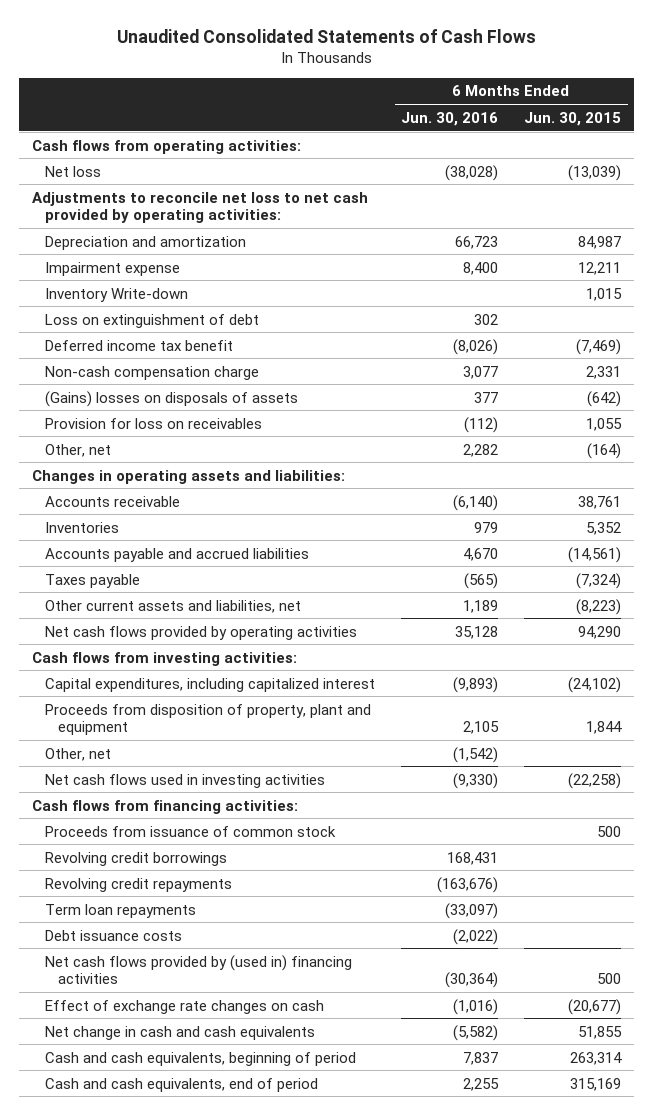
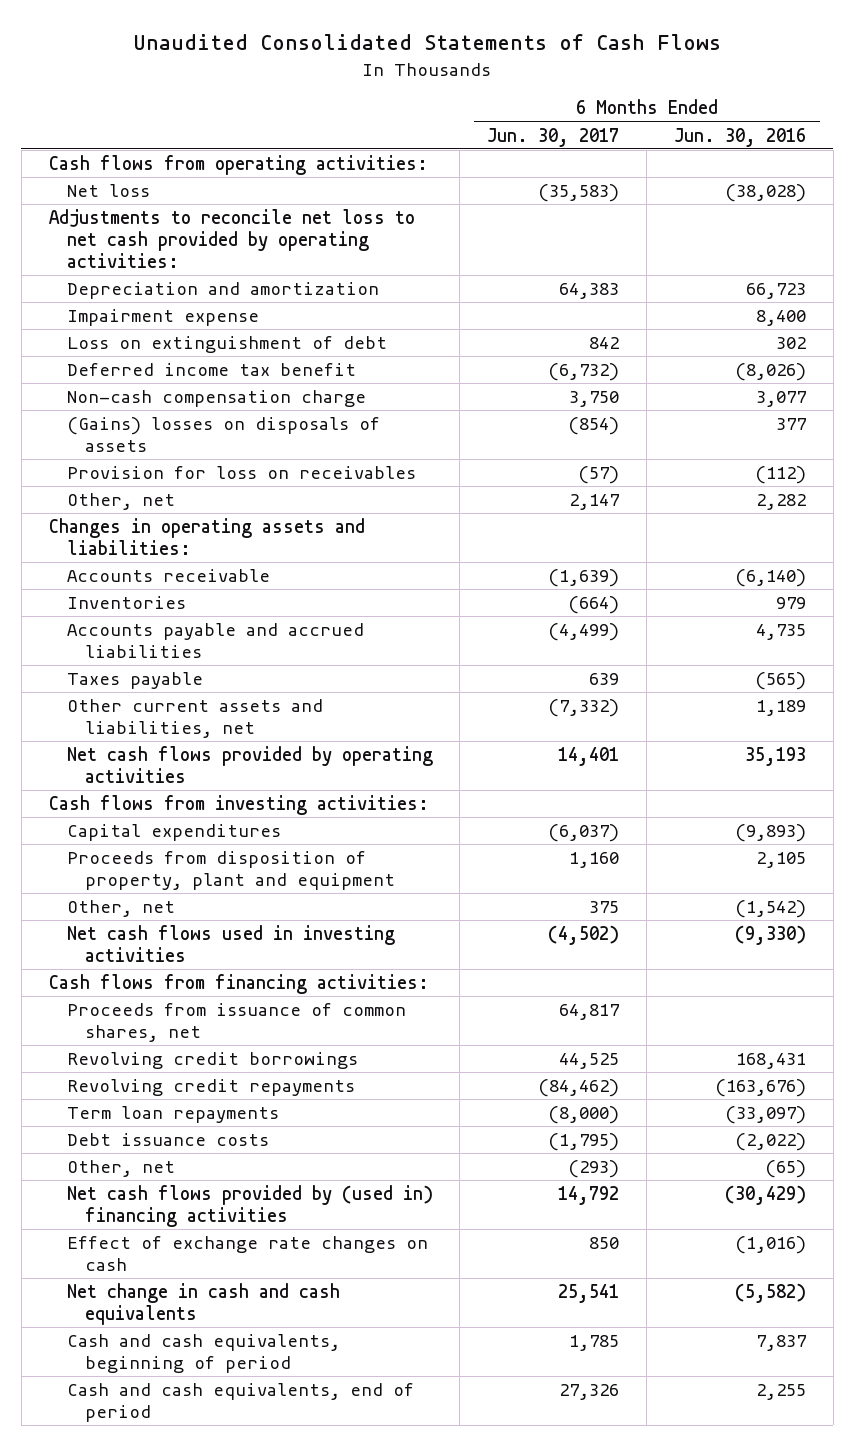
[524,111,622,126] Jun. 30, 2015 -> none
none -> [487,127,620,147] Jun. 30, 2017
[45,287,189,302] Inventory Write-down -> none
[463,547,499,561] 4,670 -> [755,623,806,640] 4,735
[455,625,499,639] 35,128 -> [744,746,806,766] 35,193
[45,677,376,692] Capital expenditures, including capitalized interest -> [66,823,281,841] Capital expenditures
[45,825,337,837] Proceeds from issuance of common stock -> [66,1002,406,1042] Proceeds from issuance of common shares, net
none -> [66,1159,175,1177] Other, net
[445,972,499,989] (30,364) -> [724,1184,806,1205] (30,429)

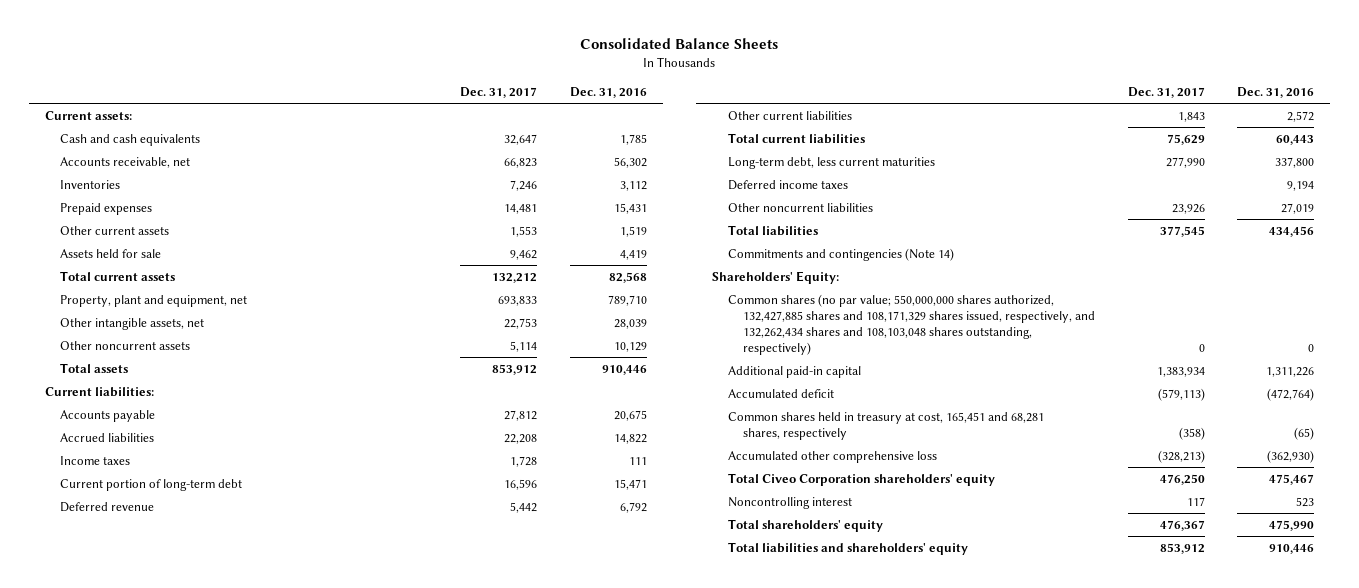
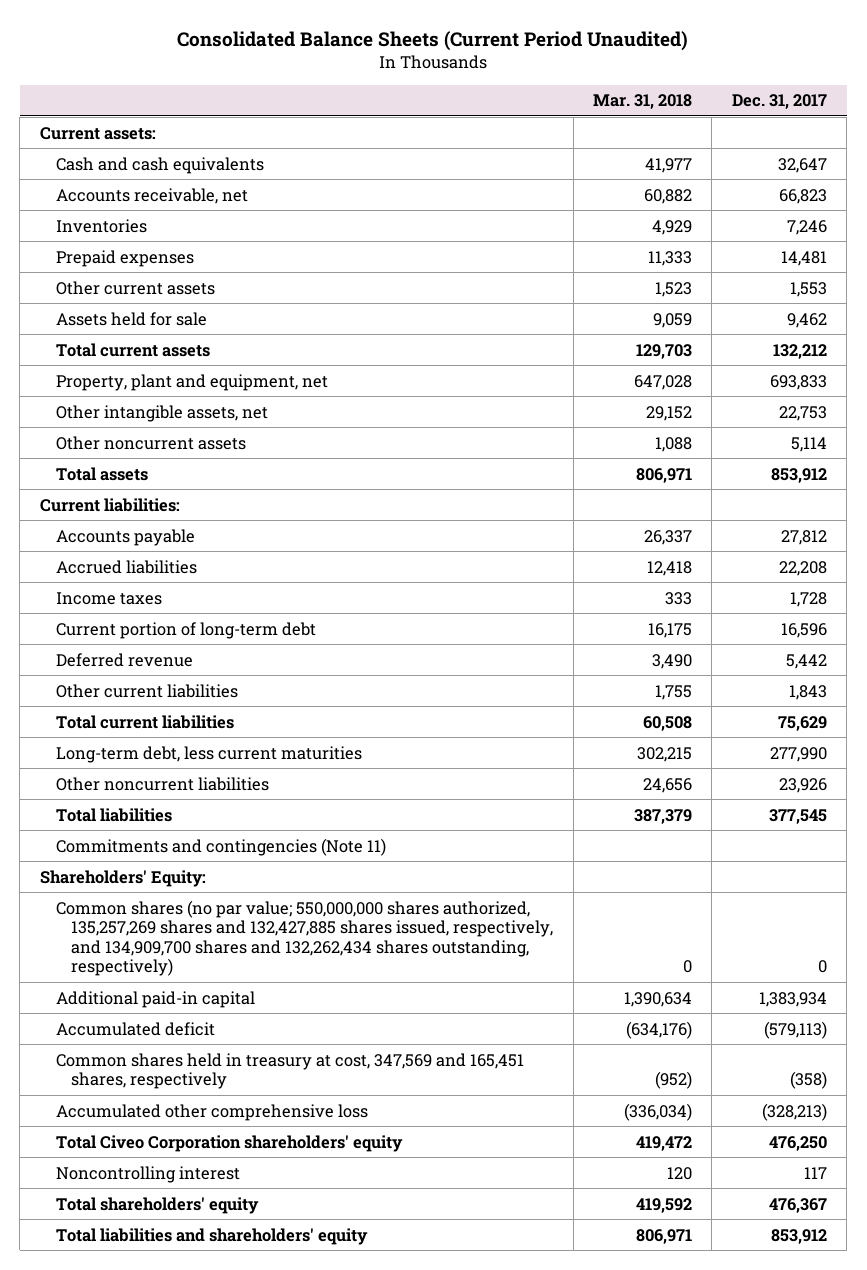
[580,37,779,49] Consolidated Balance Sheets -> [177,30,689,51] Consolidated Balance Sheets (Current Period Unaudited)
[569,86,647,98] Dec. 31, 2016 -> none
none -> [593,94,693,110] Mar. 31, 2018
[727,180,848,191] Deferred income taxes -> none
[727,248,954,262] Commitments and contingencies (Note 14) -> [55,837,386,856] Commitments and contingencies (Note 11)
[727,294,1096,355] Common shares (no par value; 550,000,000 shares authorized, 132,427,885 shares and 108,171,329 shares issued, respectively, and 132,262,434 shares and 108,103,048 shares outstanding, respectively) -> [55,899,554,977] Common shares (no par value; 550,000,000 shares authorized, 135,257,269 shares and 132,427,885 shares issued, respectively, and 134,909,700 shares and 132,262,434 shares outstanding, respectively)
[727,412,1044,440] Common shares held in treasury at cost, 165,451 and 68,281 shares, respectively -> [55,1052,524,1090] Common shares held in treasury at cost, 347,569 and 165,451 shares, respectively

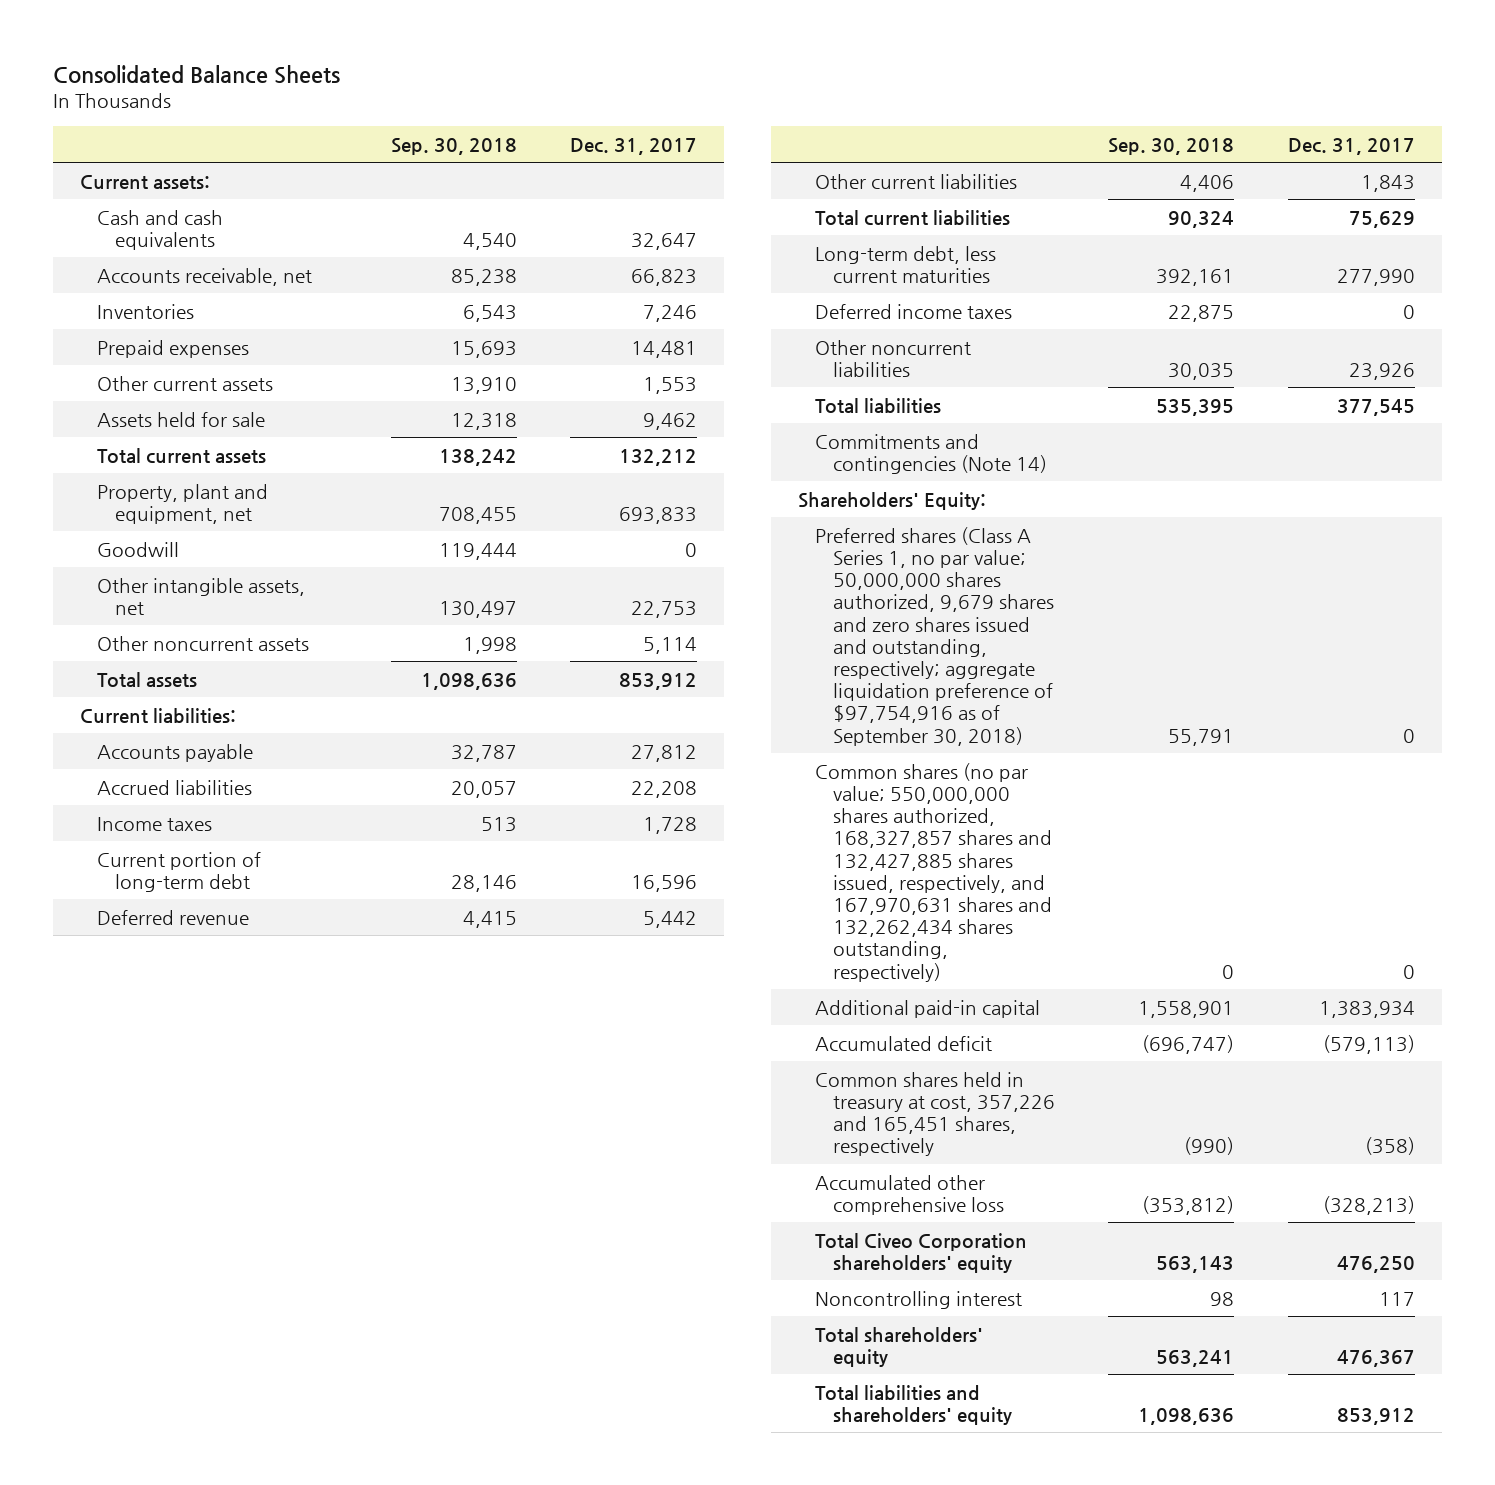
[177,30,689,51] Consolidated Balance Sheets (Current Period Unaudited) -> [52,65,340,85] Consolidated Balance Sheets
[593,94,693,110] Mar. 31, 2018 -> none
none -> [390,137,517,155] Sep. 30, 2018
none -> [97,541,180,557] Goodwill
none -> [815,303,1013,319] Deferred income taxes
[55,837,386,856] Commitments and contingencies (Note 11) -> [815,433,1048,474] Commitments and contingencies (Note 14)
none -> [815,526,1055,746] Preferred shares (Class A Series 1, no par value; 50,000,000 shares authorized, 9,679 shares and zero shares issued and outstanding, respectively; aggregate liquidation preference of $97,754,916 as of September 30, 2018)
[55,899,554,977] Common shares (no par value; 550,000,000 shares authorized, 135,257,269 shares and 132,427,885 shares issued, respectively, and 134,909,700 shares and 132,262,434 shares outstanding, respectively) -> [815,762,1053,982] Common shares (no par value; 550,000,000 shares authorized, 168,327,857 shares and 132,427,885 shares issued, respectively, and 167,970,631 shares and 132,262,434 shares outstanding, respectively)
[55,1052,524,1090] Common shares held in treasury at cost, 347,569 and 165,451 shares, respectively -> [815,1071,1056,1157] Common shares held in treasury at cost, 357,226 and 165,451 shares, respectively

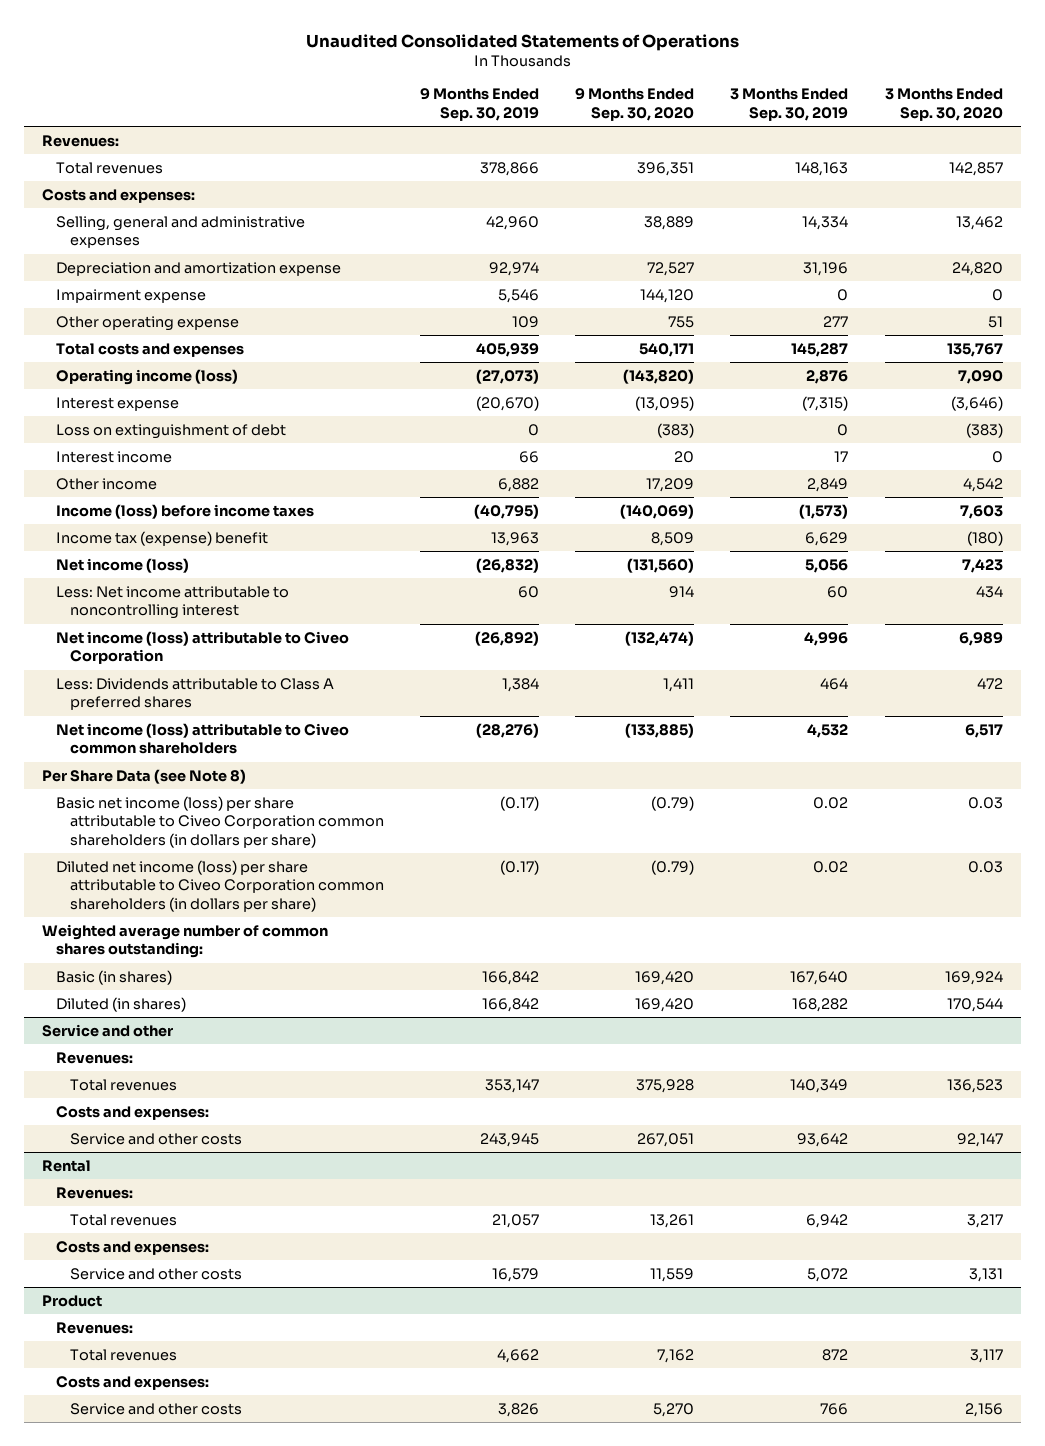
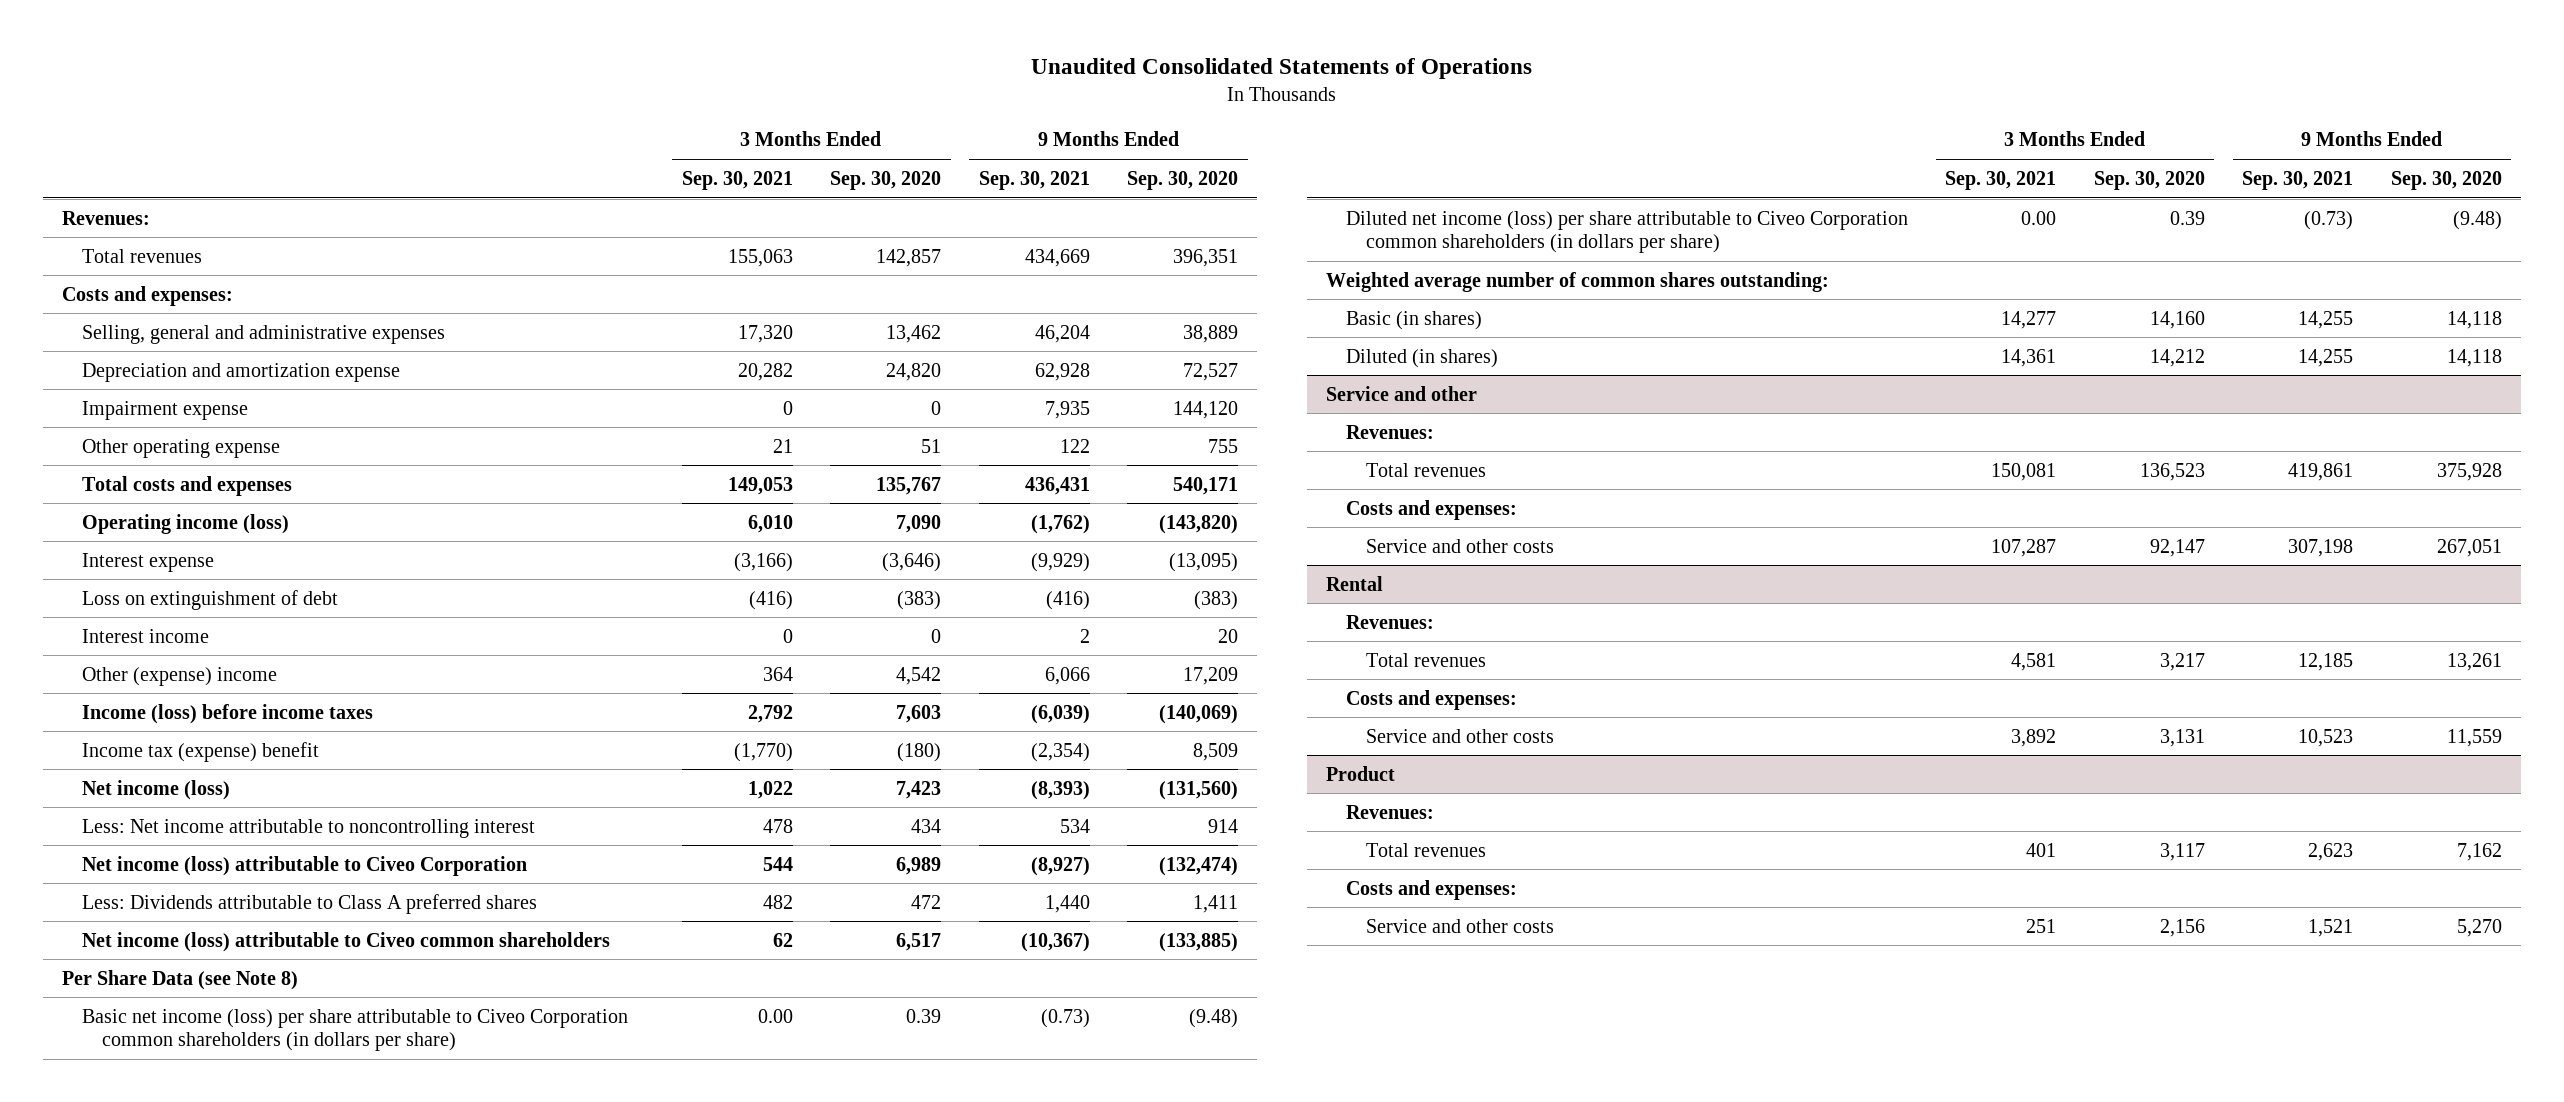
[419,88,539,121] 9 Months Ended Sep. 30, 2019 -> none
[730,88,849,121] 3 Months Ended Sep. 30, 2019 -> none
none -> [681,170,793,190] Sep. 30, 2021
none -> [978,170,1090,190] Sep. 30, 2021
[56,477,158,490] Other income -> [82,666,278,686] Other (expense) income
[651,795,695,811] (0.79) -> [1189,1008,1239,1028] (9.48)
[967,796,1003,809] 0.03 -> [906,1008,942,1023] 0.39
[651,859,695,875] (0.79) -> [2452,210,2502,230] (9.48)
[967,860,1003,873] 0.03 -> [2169,210,2205,225] 0.39
[635,970,695,985] 169,420 -> [2446,310,2502,329] 14,118
[944,970,1003,985] 169,924 -> [2149,310,2205,329] 14,160
[635,997,695,1012] 169,420 -> [2446,348,2502,367] 14,118
[946,997,1003,1012] 170,544 -> [2149,348,2205,367] 14,212

